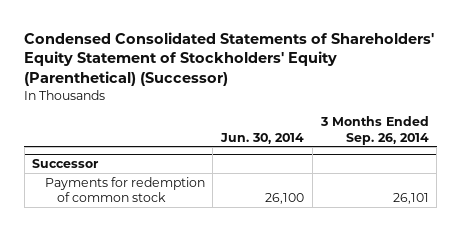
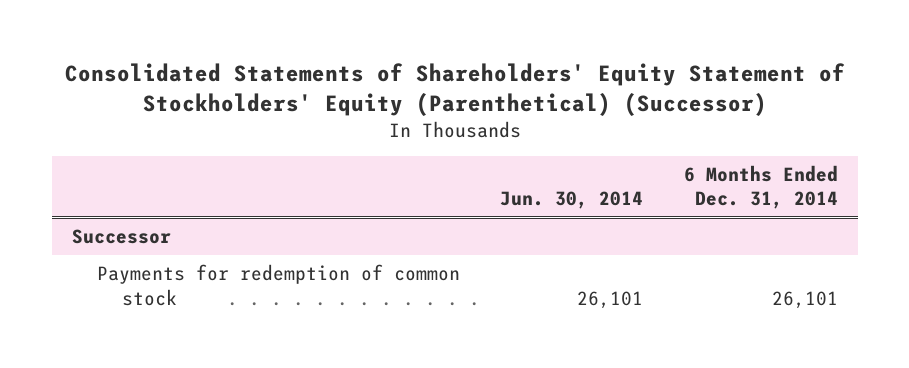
[24,31,435,86] Condensed Consolidated Statements of Shareholders' Equity Statement of Stockholders' Equity (Parenthetical) (Successor) -> [64,63,845,116] Consolidated Statements of Shareholders' Equity Statement of Stockholders' Equity (Parenthetical) (Successor)
[319,116,429,145] 3 Months Ended Sep. 26, 2014 -> none
none -> [683,164,838,210] 6 Months Ended Dec. 31, 2014
[265,192,305,204] 26,100 -> [577,290,644,309] 26,101

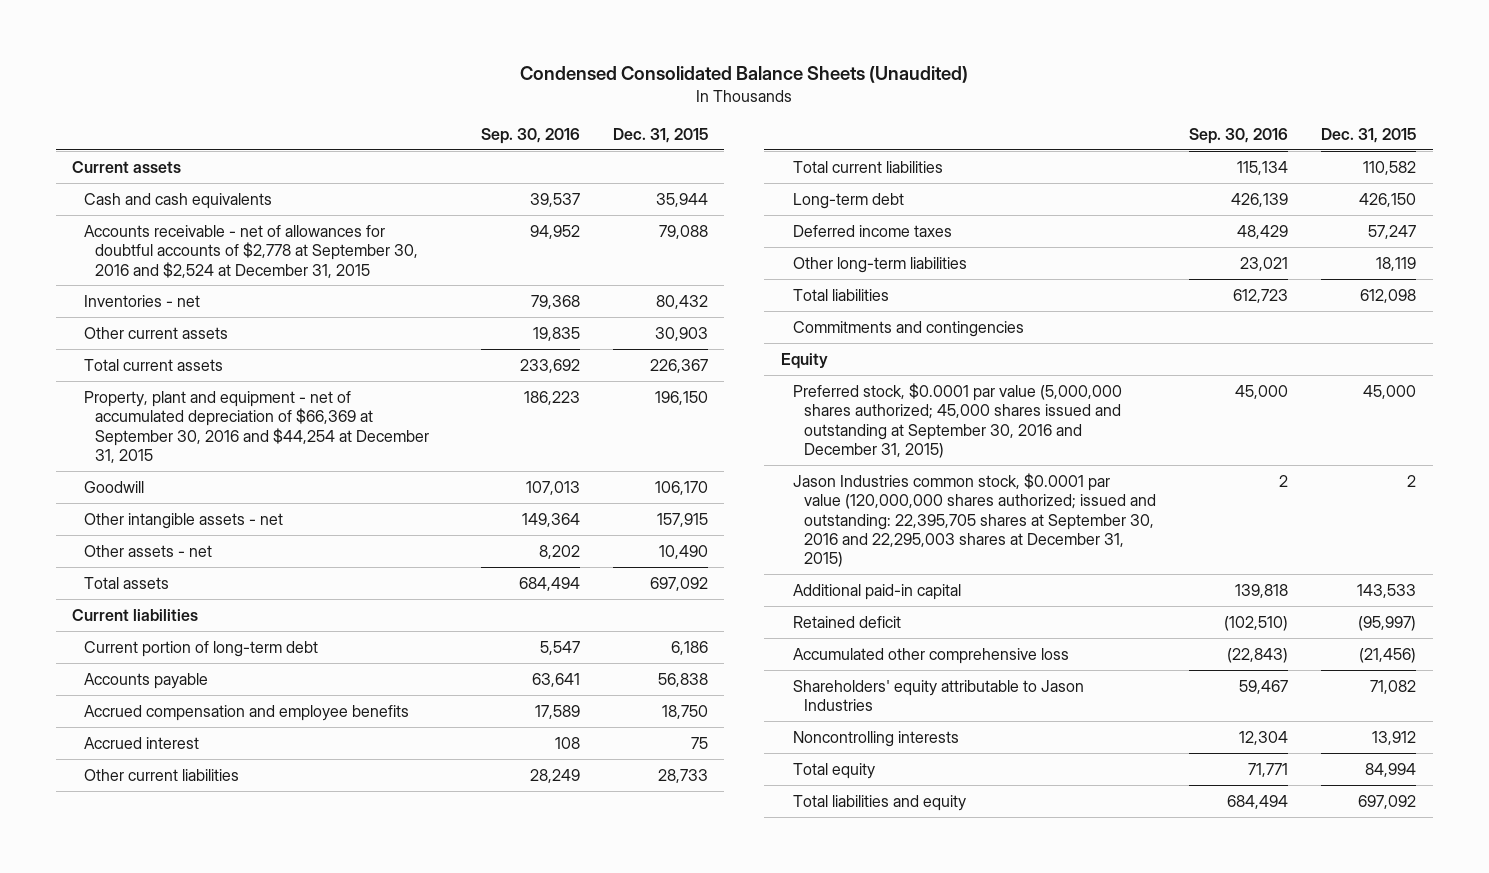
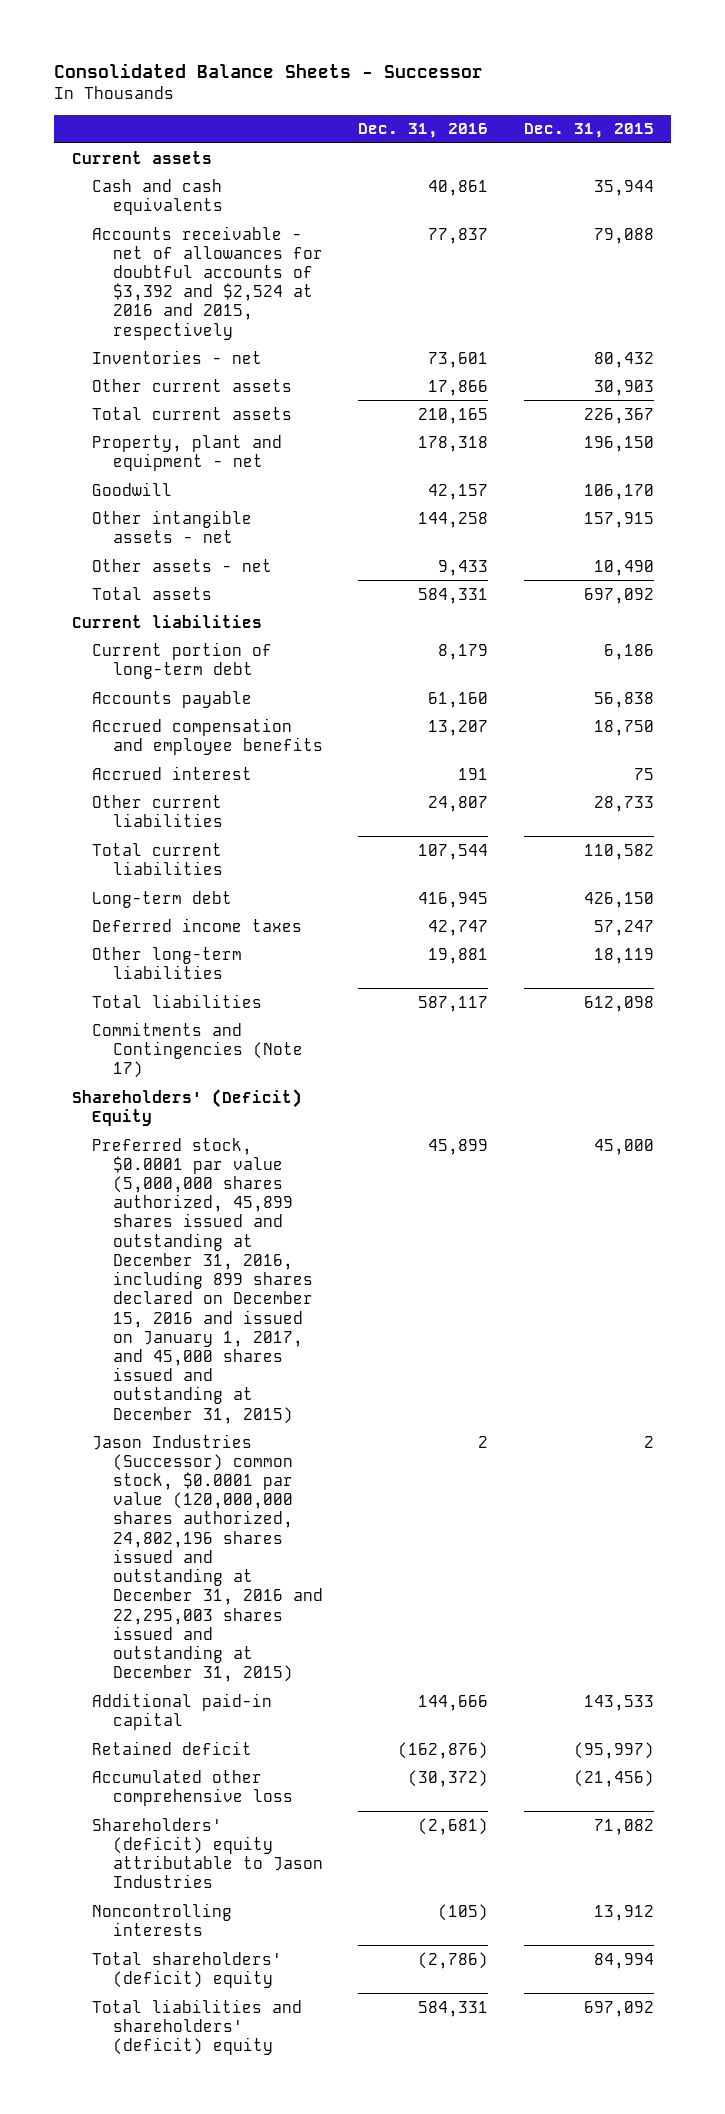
[520,66,969,84] Condensed Consolidated Balance Sheets (Unaudited) -> [53,62,483,78] Consolidated Balance Sheets - Successor
[480,127,580,144] Sep. 30, 2016 -> none
none -> [358,123,489,139] Dec. 31, 2016
[83,224,419,278] Accounts receivable - net of allowances for doubtful accounts of $2,778 at September 30, 2016 and $2,524 at December 31, 2015 -> [92,225,323,340] Accounts receivable - net of allowances for doubtful accounts of $3,392 and $2,524 at 2016 and 2015, respectively
[83,390,430,463] Property, plant and equipment - net of accumulated depreciation of $66,369 at September 30, 2016 and $44,254 at December 31, 2015 -> [92,434,283,471] Property, plant and equipment - net
[792,320,1024,337] Commitments and contingencies -> [92,1021,303,1079] Commitments and Contingencies (Note 17)
[780,352,828,369] Equity -> [71,1088,302,1126] Shareholders' (Deficit) Equity
[792,382,1122,458] Preferred stock, $0.0001 par value (5,000,000 shares authorized; 45,000 shares issued and outstanding at September 30, 2016 and December 31, 2015) -> [92,1137,313,1424] Preferred stock, $0.0001 par value (5,000,000 shares authorized, 45,899 shares issued and outstanding at December 31, 2016, including 899 shares declared on December 15, 2016 and issued on January 1, 2017, and 45,000 shares issued and outstanding at December 31, 2015)
[792,472,1157,568] Jason Industries common stock, $0.0001 par value (120,000,000 shares authorized; issued and outstanding: 22,395,705 shares at September 30, 2016 and 22,295,003 shares at December 31, 2015) -> [92,1433,323,1683] Jason Industries (Successor) common stock, $0.0001 par value (120,000,000 shares authorized, 24,802,196 shares issued and outstanding at December 31, 2016 and 22,295,003 shares issued and outstanding at December 31, 2015)
[792,679,1084,712] Shareholders' equity attributable to Jason Industries -> [92,1817,323,1889] Shareholders' (deficit) equity attributable to Jason Industries
[792,762,875,779] Total equity -> [92,1951,283,1988] Total shareholders' (deficit) equity
[792,794,966,811] Total liabilities and equity -> [92,1998,303,2056] Total liabilities and shareholders' (deficit) equity

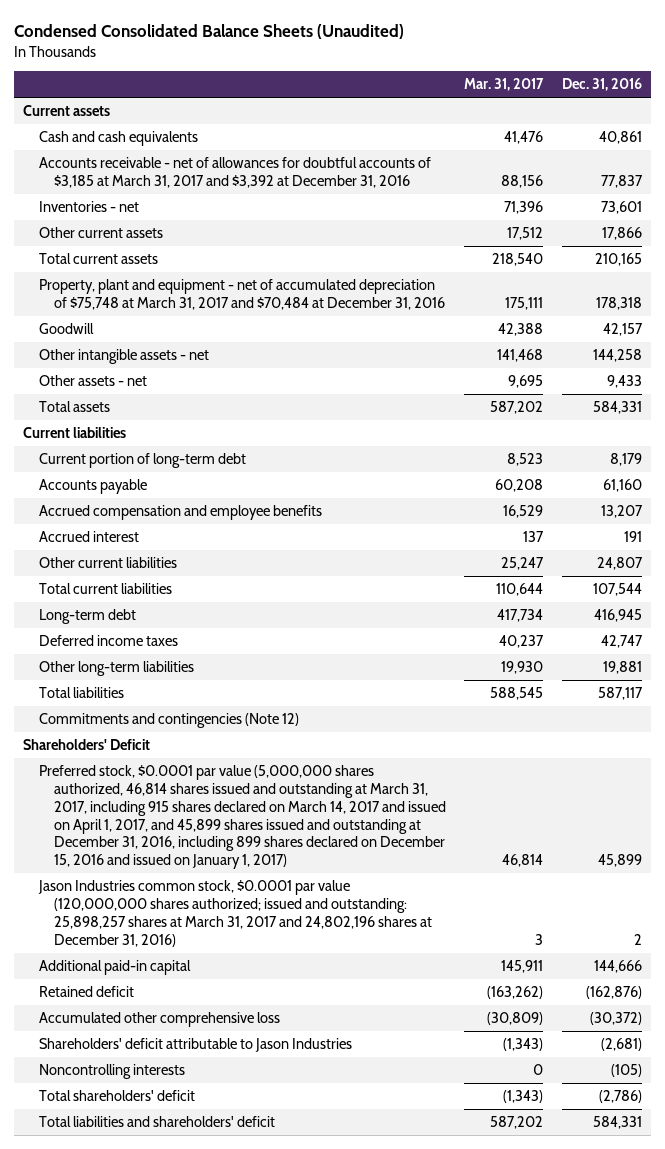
[53,62,483,78] Consolidated Balance Sheets - Successor -> [14,23,405,39] Condensed Consolidated Balance Sheets (Unaudited)
[523,123,654,139] Dec. 31, 2015 -> none
none -> [464,78,545,92] Mar. 31, 2017
[92,225,323,340] Accounts receivable - net of allowances for doubtful accounts of $3,392 and $2,524 at 2016 and 2015, respectively -> [38,157,431,189] Accounts receivable - net of allowances for doubtful accounts of $3,185 at March 31, 2017 and $3,392 at December 31, 2016
[92,434,283,471] Property, plant and equipment - net -> [38,279,445,311] Property, plant and equipment - net of accumulated depreciation of $75,748 at March 31, 2017 and $70,484 at December 31, 2016
[92,1021,303,1079] Commitments and Contingencies (Note 17) -> [38,713,299,729] Commitments and contingencies (Note 12)
[71,1088,302,1126] Shareholders' (Deficit) Equity -> [23,739,151,751] Shareholders' Deficit
[92,1137,313,1424] Preferred stock, $0.0001 par value (5,000,000 shares authorized, 45,899 shares issued and outstanding at December 31, 2016, including 899 shares declared on December 15, 2016 and issued on January 1, 2017, and 45,000 shares issued and outstanding at December 31, 2015) -> [38,765,446,870] Preferred stock, $0.0001 par value (5,000,000 shares authorized, 46,814 shares issued and outstanding at March 31, 2017, including 915 shares declared on March 14, 2017 and issued on April 1, 2017, and 45,899 shares issued and outstanding at December 31, 2016, including 899 shares declared on December 15, 2016 and issued on January 1, 2017)
[92,1433,323,1683] Jason Industries (Successor) common stock, $0.0001 par value (120,000,000 shares authorized, 24,802,196 shares issued and outstanding at December 31, 2016 and 22,295,003 shares issued and outstanding at December 31, 2015) -> [37,880,432,947] Jason Industries common stock, $0.0001 par value (120,000,000 shares authorized; issued and outstanding: 25,898,257 shares at March 31, 2017 and 24,802,196 shares at December 31, 2016)
[92,1817,323,1889] Shareholders' (deficit) equity attributable to Jason Industries -> [38,1038,352,1053] Shareholders' deficit attributable to Jason Industries
[92,1951,283,1988] Total shareholders' (deficit) equity -> [38,1090,195,1102] Total shareholders' deficit
[92,1998,303,2056] Total liabilities and shareholders' (deficit) equity -> [38,1116,275,1128] Total liabilities and shareholders' deficit

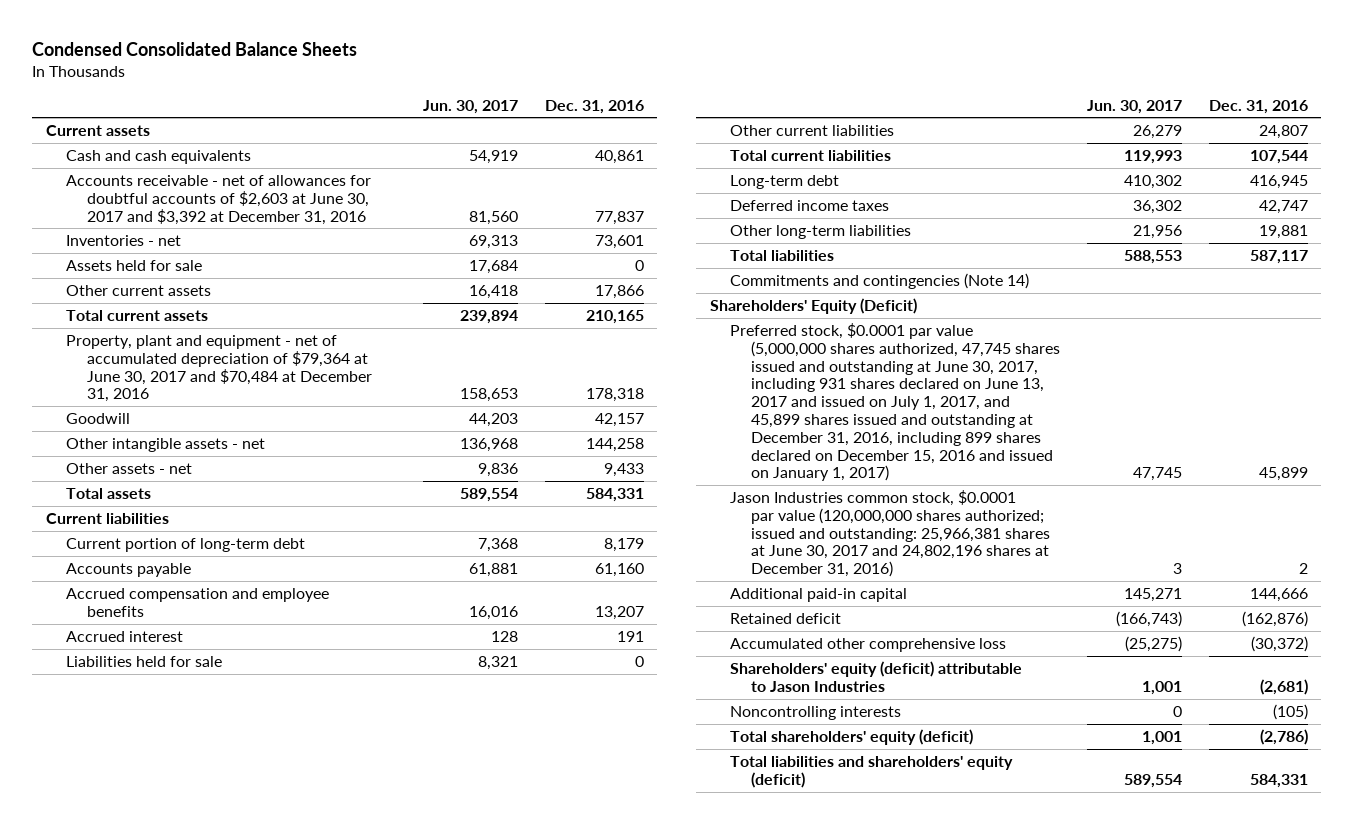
[14,23,405,39] Condensed Consolidated Balance Sheets (Unaudited) -> [32,42,358,57] Condensed Consolidated Balance Sheets
[464,78,545,92] Mar. 31, 2017 -> none
none -> [422,99,518,114] Jun. 30, 2017
[38,157,431,189] Accounts receivable - net of allowances for doubtful accounts of $3,185 at March 31, 2017 and $3,392 at December 31, 2016 -> [66,174,372,225] Accounts receivable - net of allowances for doubtful accounts of $2,603 at June 30, 2017 and $3,392 at December 31, 2016
none -> [66,259,203,271] Assets held for sale
[38,279,445,311] Property, plant and equipment - net of accumulated depreciation of $75,748 at March 31, 2017 and $70,484 at December 31, 2016 -> [66,334,372,403] Property, plant and equipment - net of accumulated depreciation of $79,364 at June 30, 2017 and $70,484 at December 31, 2016
none -> [66,655,223,667] Liabilities held for sale
[38,713,299,729] Commitments and contingencies (Note 12) -> [730,272,1030,289] Commitments and contingencies (Note 14)
[23,739,151,751] Shareholders' Deficit -> [709,297,917,314] Shareholders' Equity (Deficit)
[38,765,446,870] Preferred stock, $0.0001 par value (5,000,000 shares authorized, 46,814 shares issued and outstanding at March 31, 2017, including 915 shares declared on March 14, 2017 and issued on April 1, 2017, and 45,899 shares issued and outstanding at December 31, 2016, including 899 shares declared on December 15, 2016 and issued on January 1, 2017) -> [730,322,1060,482] Preferred stock, $0.0001 par value (5,000,000 shares authorized, 47,745 shares issued and outstanding at June 30, 2017, including 931 shares declared on June 13, 2017 and issued on July 1, 2017, and 45,899 shares issued and outstanding at December 31, 2016, including 899 shares declared on December 15, 2016 and issued on January 1, 2017)
[37,880,432,947] Jason Industries common stock, $0.0001 par value (120,000,000 shares authorized; issued and outstanding: 25,898,257 shares at March 31, 2017 and 24,802,196 shares at December 31, 2016) -> [730,489,1050,578] Jason Industries common stock, $0.0001 par value (120,000,000 shares authorized; issued and outstanding: 25,966,381 shares at June 30, 2017 and 24,802,196 shares at December 31, 2016)
[38,1038,352,1053] Shareholders' deficit attributable to Jason Industries -> [730,660,1023,692] Shareholders' equity (deficit) attributable to Jason Industries
[38,1090,195,1102] Total shareholders' deficit -> [730,728,974,745] Total shareholders' equity (deficit)
[38,1116,275,1128] Total liabilities and shareholders' deficit -> [730,755,1014,788] Total liabilities and shareholders' equity (deficit)

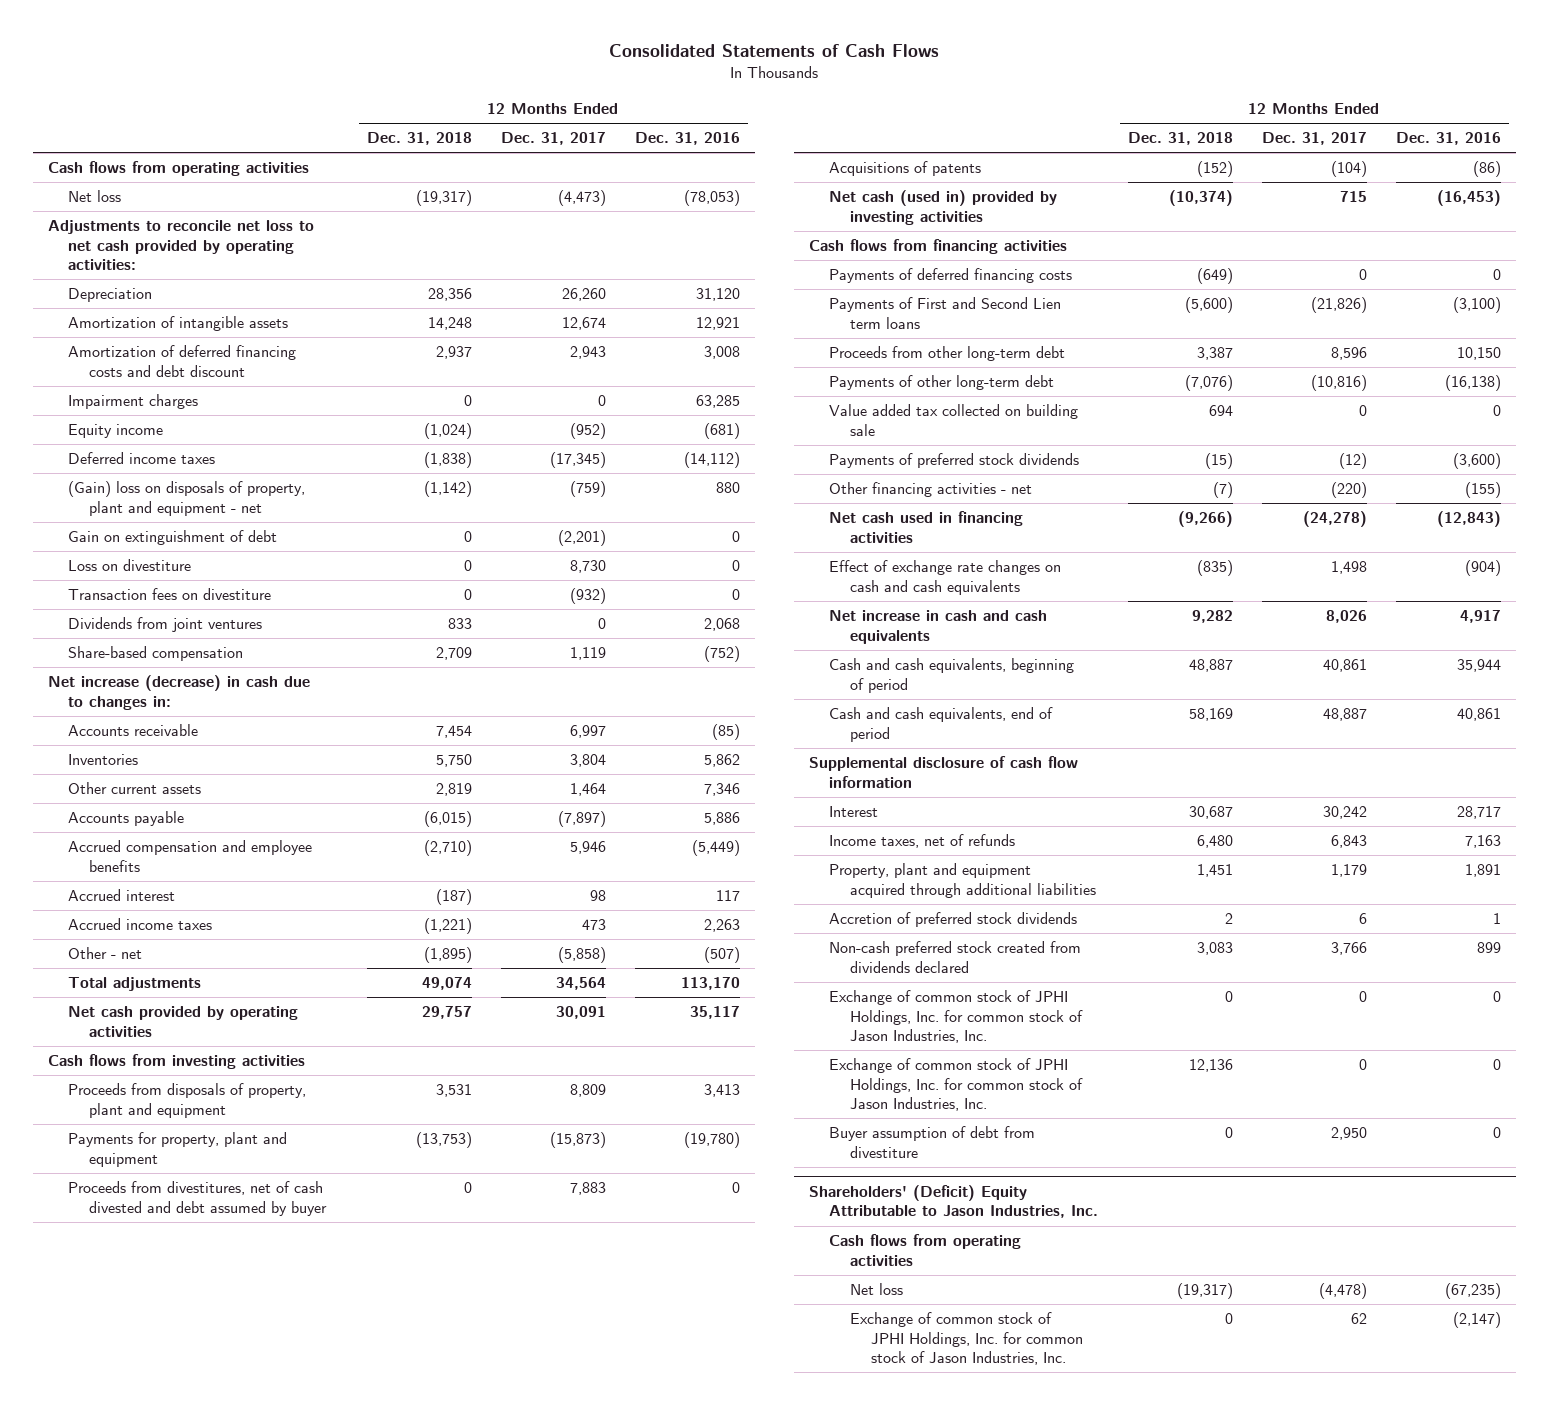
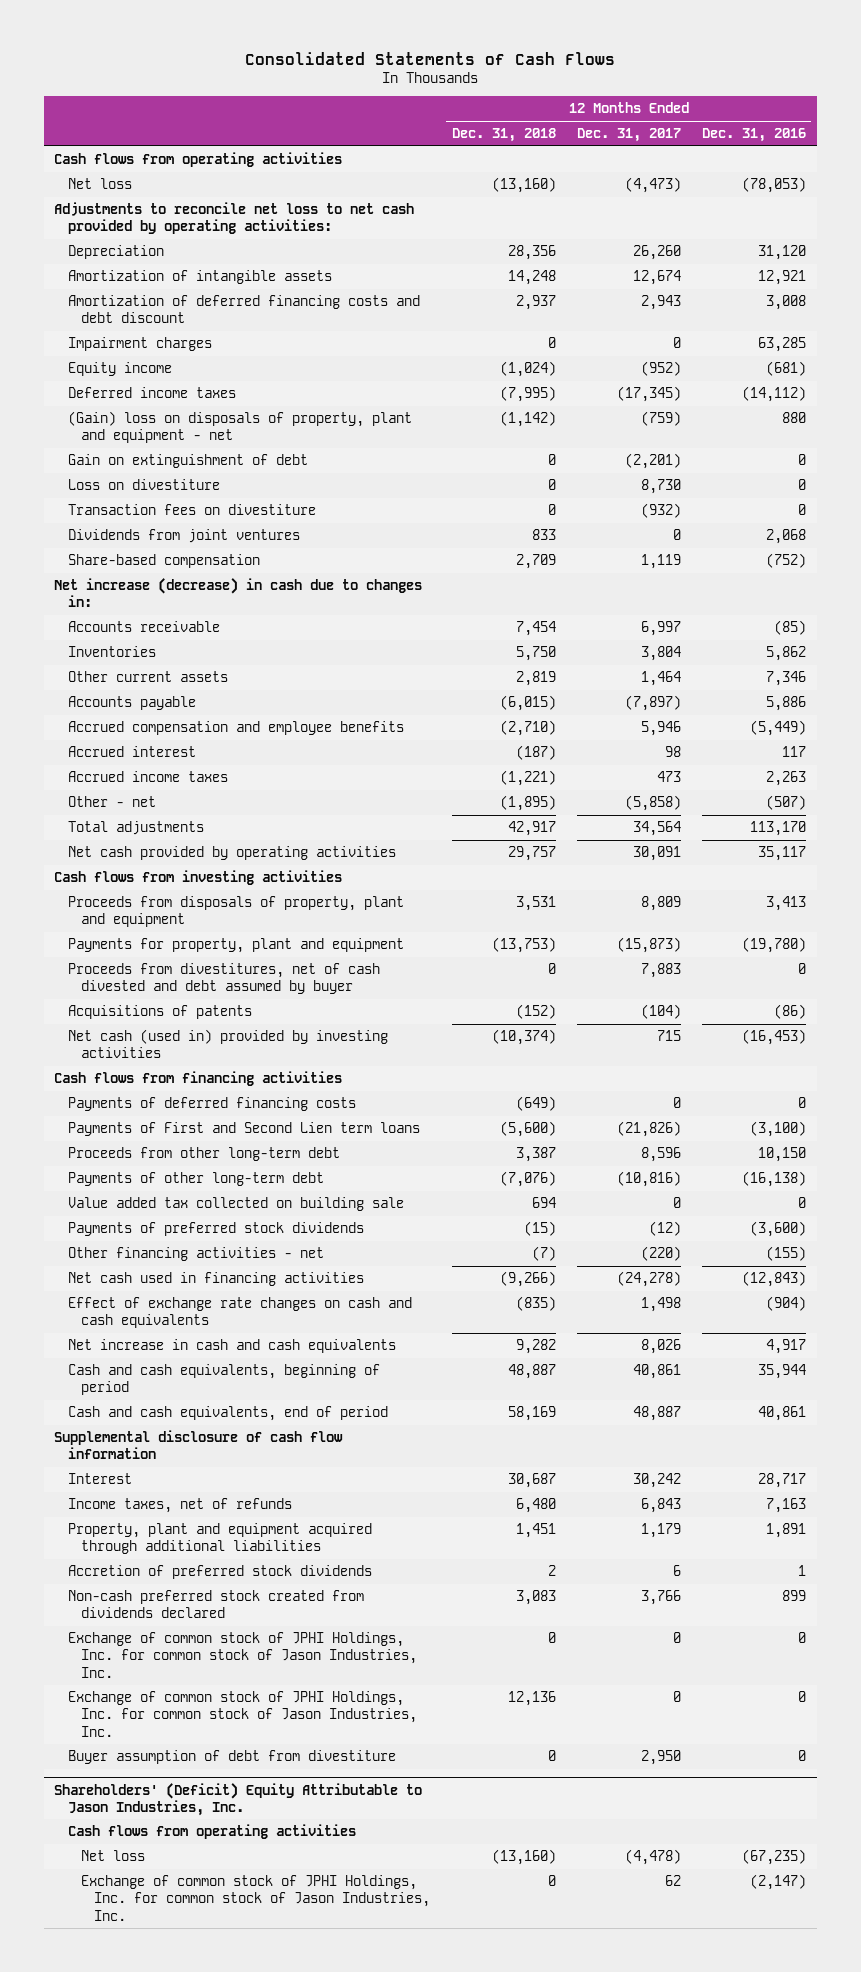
[415,190,472,207] (19,317) -> [491,177,556,194] (13,160)
[423,452,472,469] (1,838) -> [499,386,556,403] (7,995)
[421,977,472,991] 49,074 -> [507,821,556,837] 42,917
[1176,1283,1233,1300] (19,317) -> [491,1849,556,1866] (13,160)

